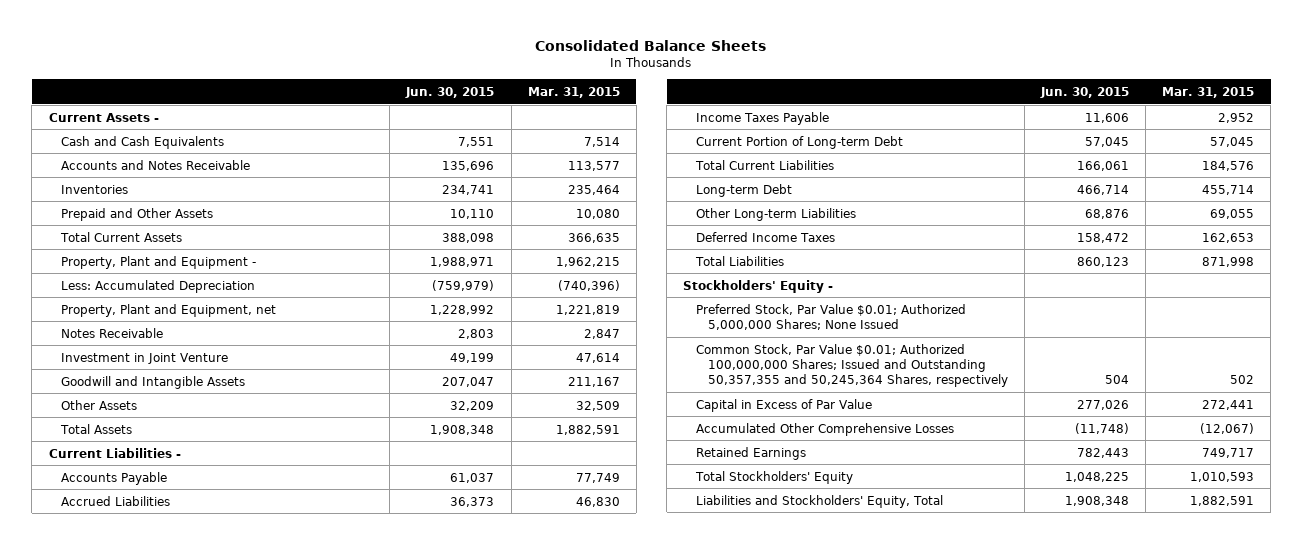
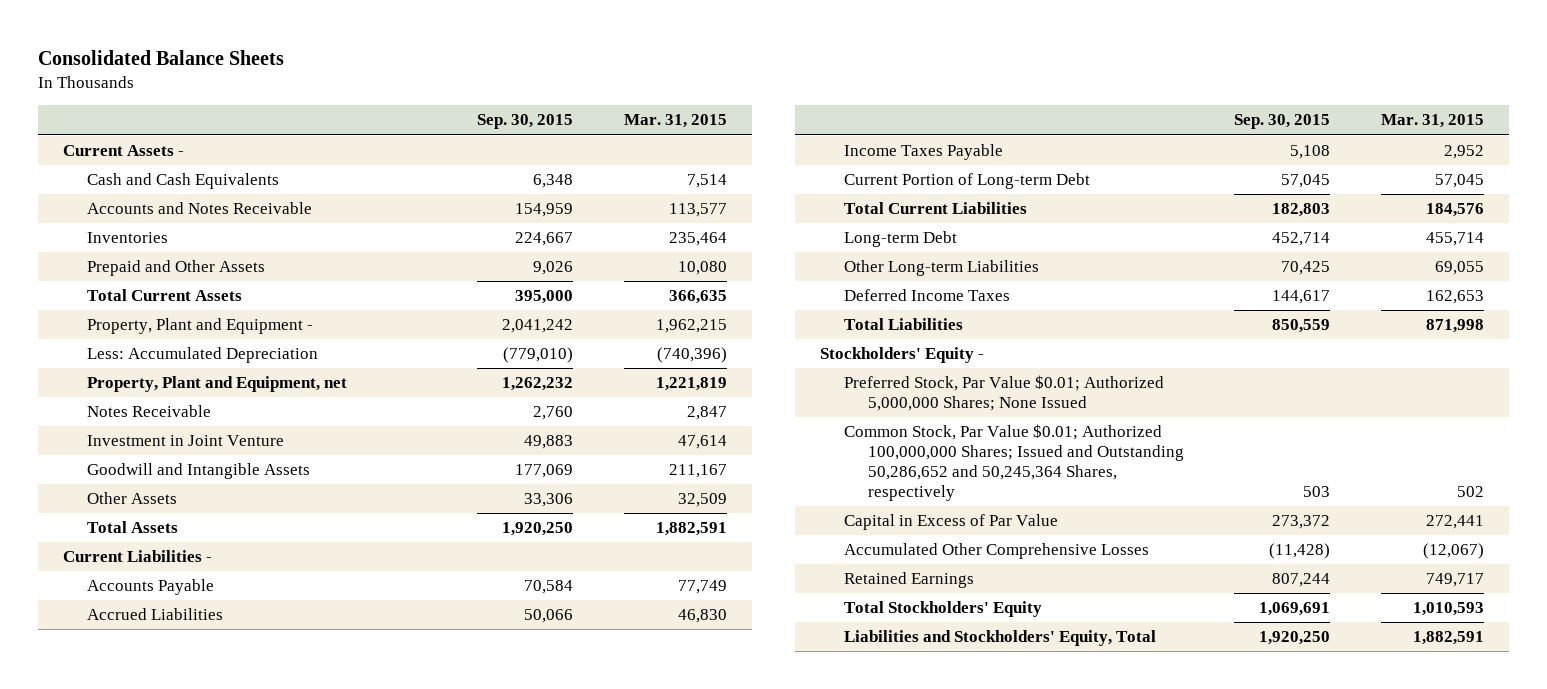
[405,86,495,98] Jun. 30, 2015 -> none
none -> [477,114,574,130] Sep. 30, 2015
[695,343,1008,388] Common Stock, Par Value $0.01; Authorized 100,000,000 Shares; Issued and Outstanding 50,357,355 and 50,245,364 Shares, respectively -> [843,424,1184,502] Common Stock, Par Value $0.01; Authorized 100,000,000 Shares; Issued and Outstanding 50,286,652 and 50,245,364 Shares, respectively

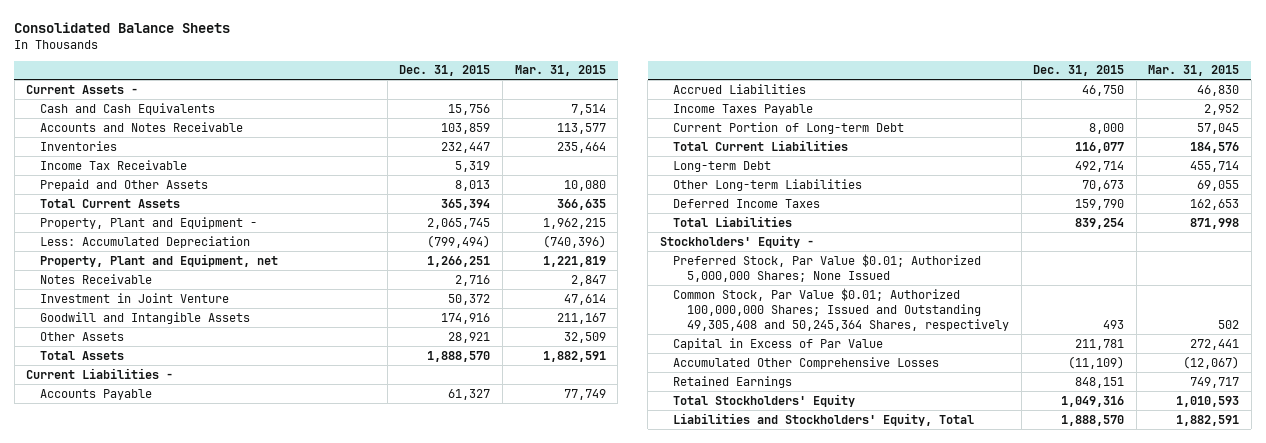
[477,114,574,130] Sep. 30, 2015 -> none
none -> [399,65,491,77] Dec. 31, 2015
none -> [39,159,187,170] Income Tax Receivable
[843,424,1184,502] Common Stock, Par Value $0.01; Authorized 100,000,000 Shares; Issued and Outstanding 50,286,652 and 50,245,364 Shares, respectively -> [673,287,1009,332] Common Stock, Par Value $0.01; Authorized 100,000,000 Shares; Issued and Outstanding 49,305,408 and 50,245,364 Shares, respectively

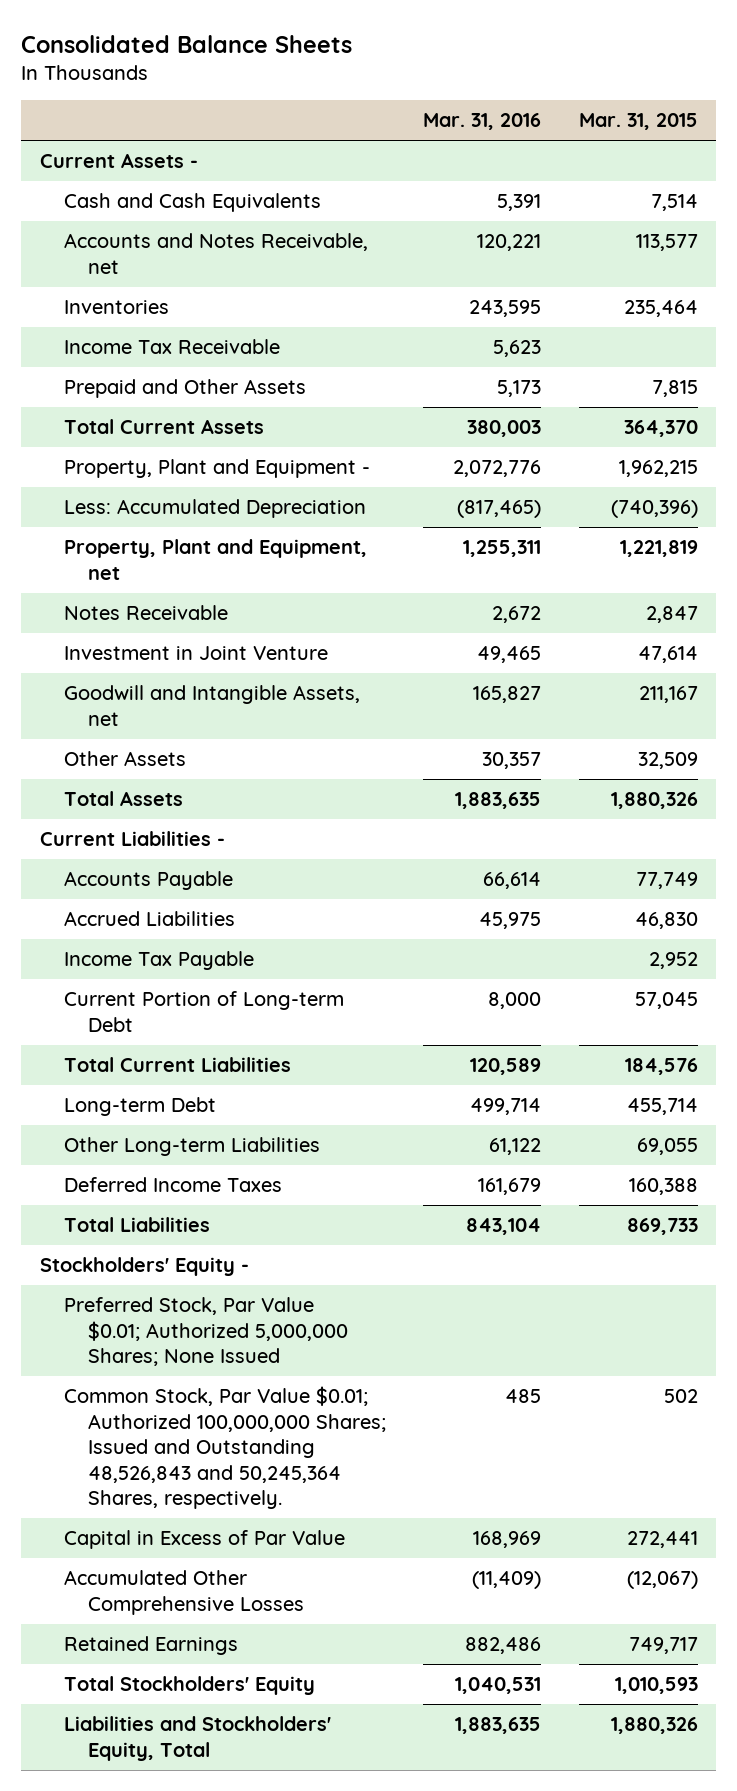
[399,65,491,77] Dec. 31, 2015 -> none
none -> [423,113,542,131] Mar. 31, 2016
[39,121,243,132] Accounts and Notes Receivable -> [63,233,368,274] Accounts and Notes Receivable, net
[563,179,606,191] 10,080 -> [651,380,698,398] 7,815
[556,198,606,210] 366,635 -> [623,420,698,438] 364,370
[39,311,250,324] Goodwill and Intangible Assets -> [63,685,360,726] Goodwill and Intangible Assets, net
[542,350,606,362] 1,882,591 -> [610,792,698,810] 1,880,326
[673,103,814,115] Income Taxes Payable -> [63,951,254,971] Income Tax Payable
[1190,198,1240,210] 162,653 -> [628,1178,698,1196] 160,388
[1190,217,1240,229] 871,998 -> [626,1218,698,1236] 869,733
[673,287,1009,332] Common Stock, Par Value $0.01; Authorized 100,000,000 Shares; Issued and Outstanding 49,305,408 and 50,245,364 Shares, respectively -> [63,1386,387,1510] Common Stock, Par Value $0.01; Authorized 100,000,000 Shares; Issued and Outstanding 48,526,843 and 50,245,364 Shares, respectively.
[1176,414,1240,426] 1,882,591 -> [610,1717,698,1735] 1,880,326

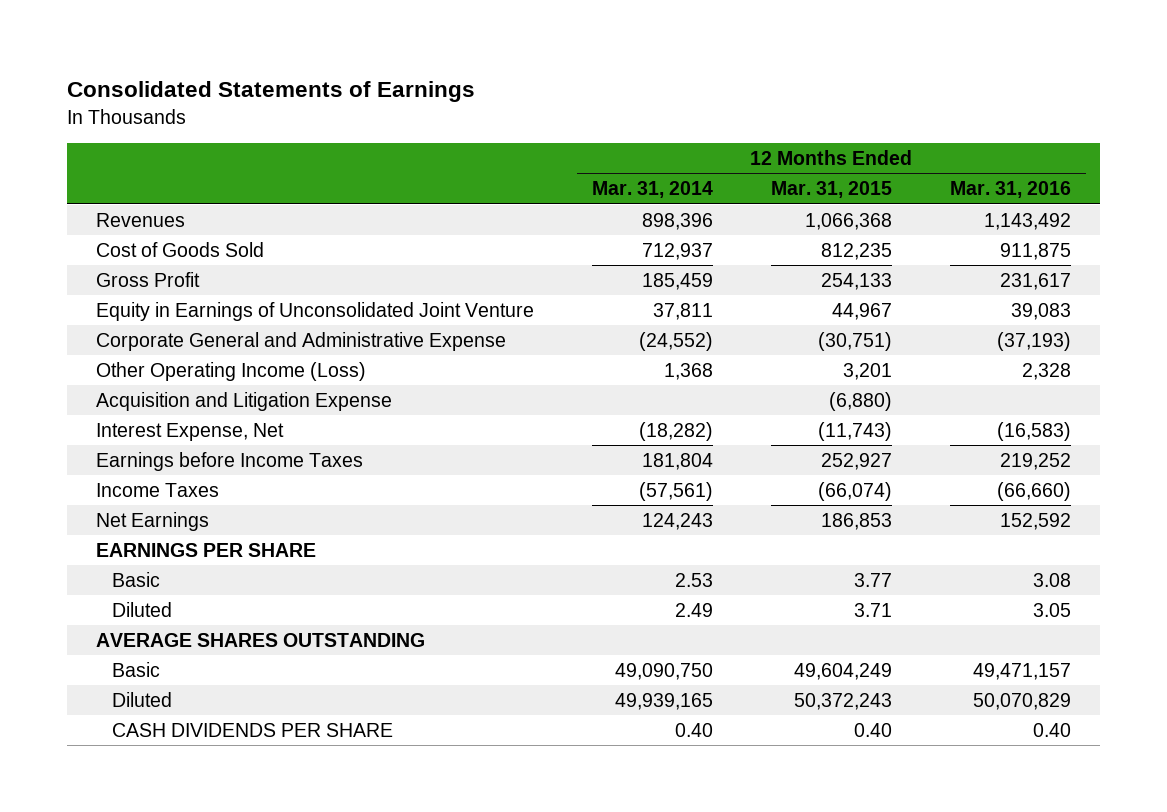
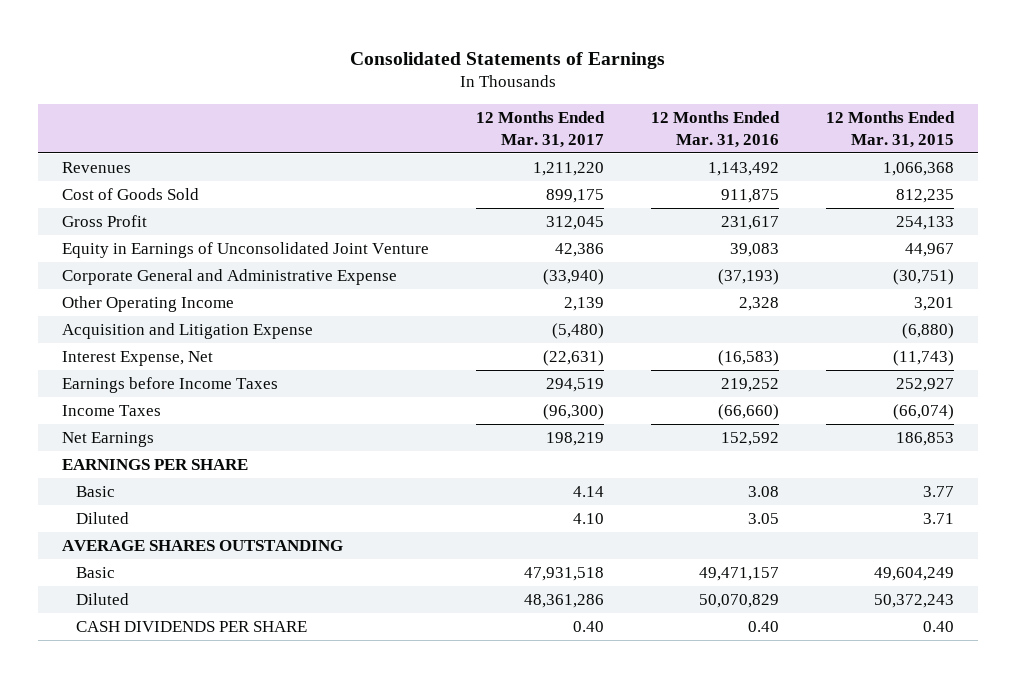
[591,181,713,199] Mar. 31, 2014 -> none
none -> [475,111,605,148] 12 Months Ended Mar. 31, 2017
[95,361,366,381] Other Operating Income (Loss) -> [61,295,234,312] Other Operating Income

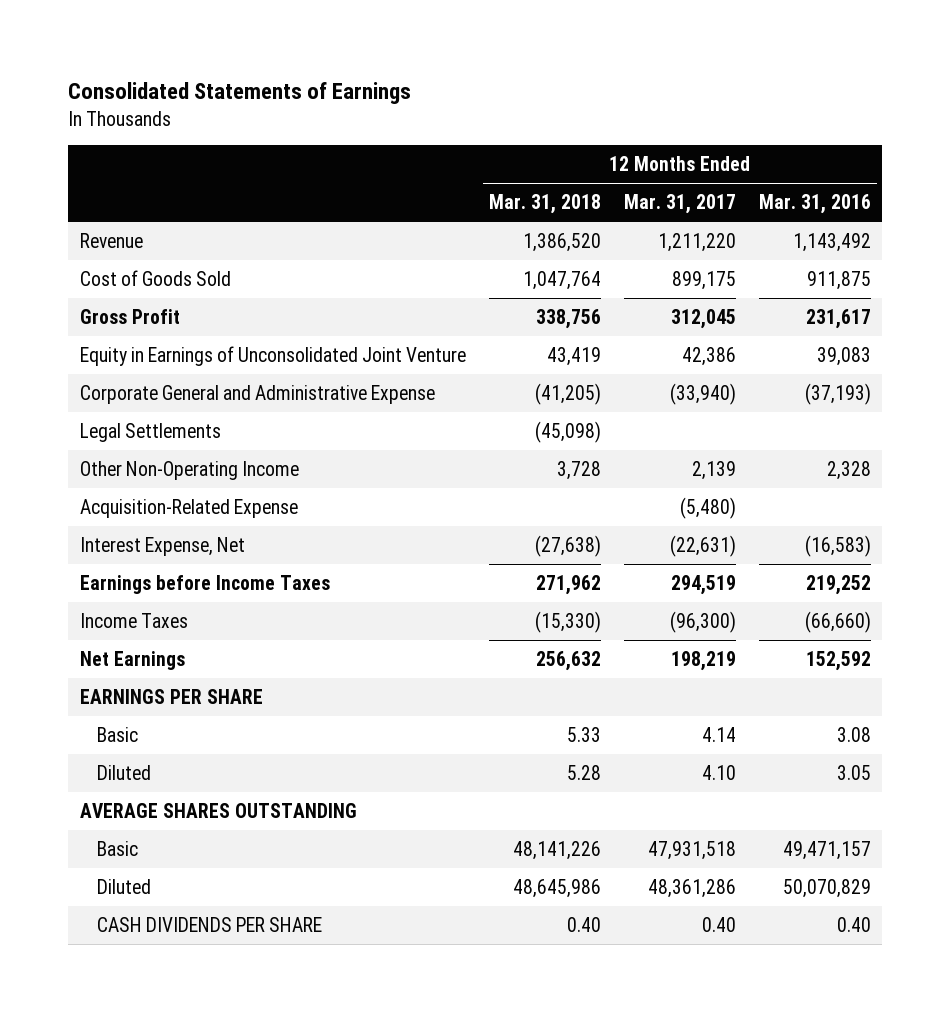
[826,111,956,148] 12 Months Ended Mar. 31, 2015 -> none
none -> [488,194,601,215] Mar. 31, 2018
[61,161,131,173] Revenues -> [79,233,143,249] Revenue
none -> [79,423,221,443] Legal Settlements
[61,295,234,312] Other Operating Income -> [79,461,299,481] Other Non-Operating Income
[61,322,313,339] Acquisition and Litigation Expense -> [79,499,298,519] Acquisition-Related Expense

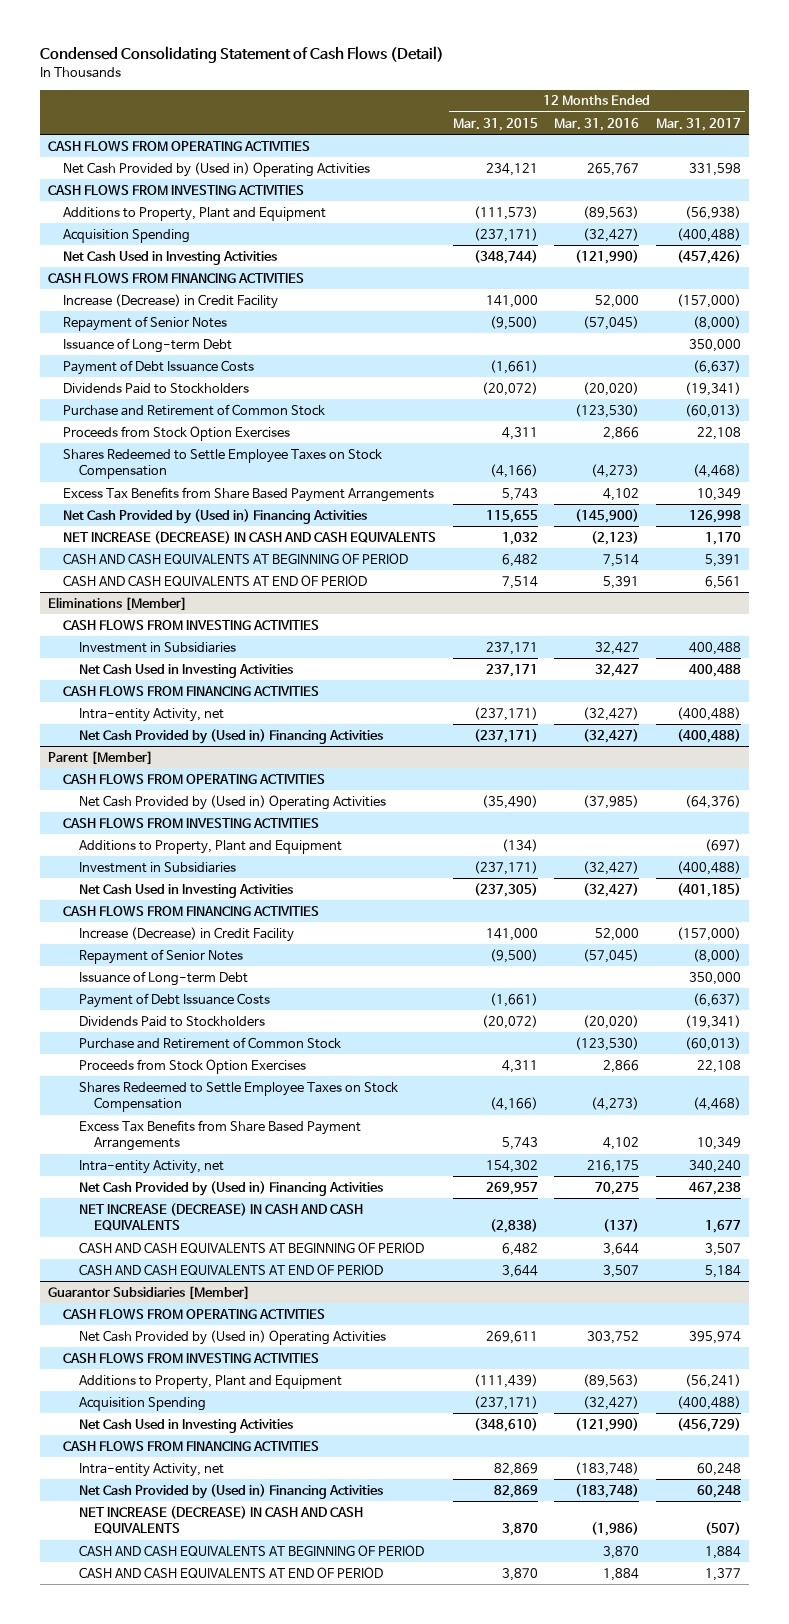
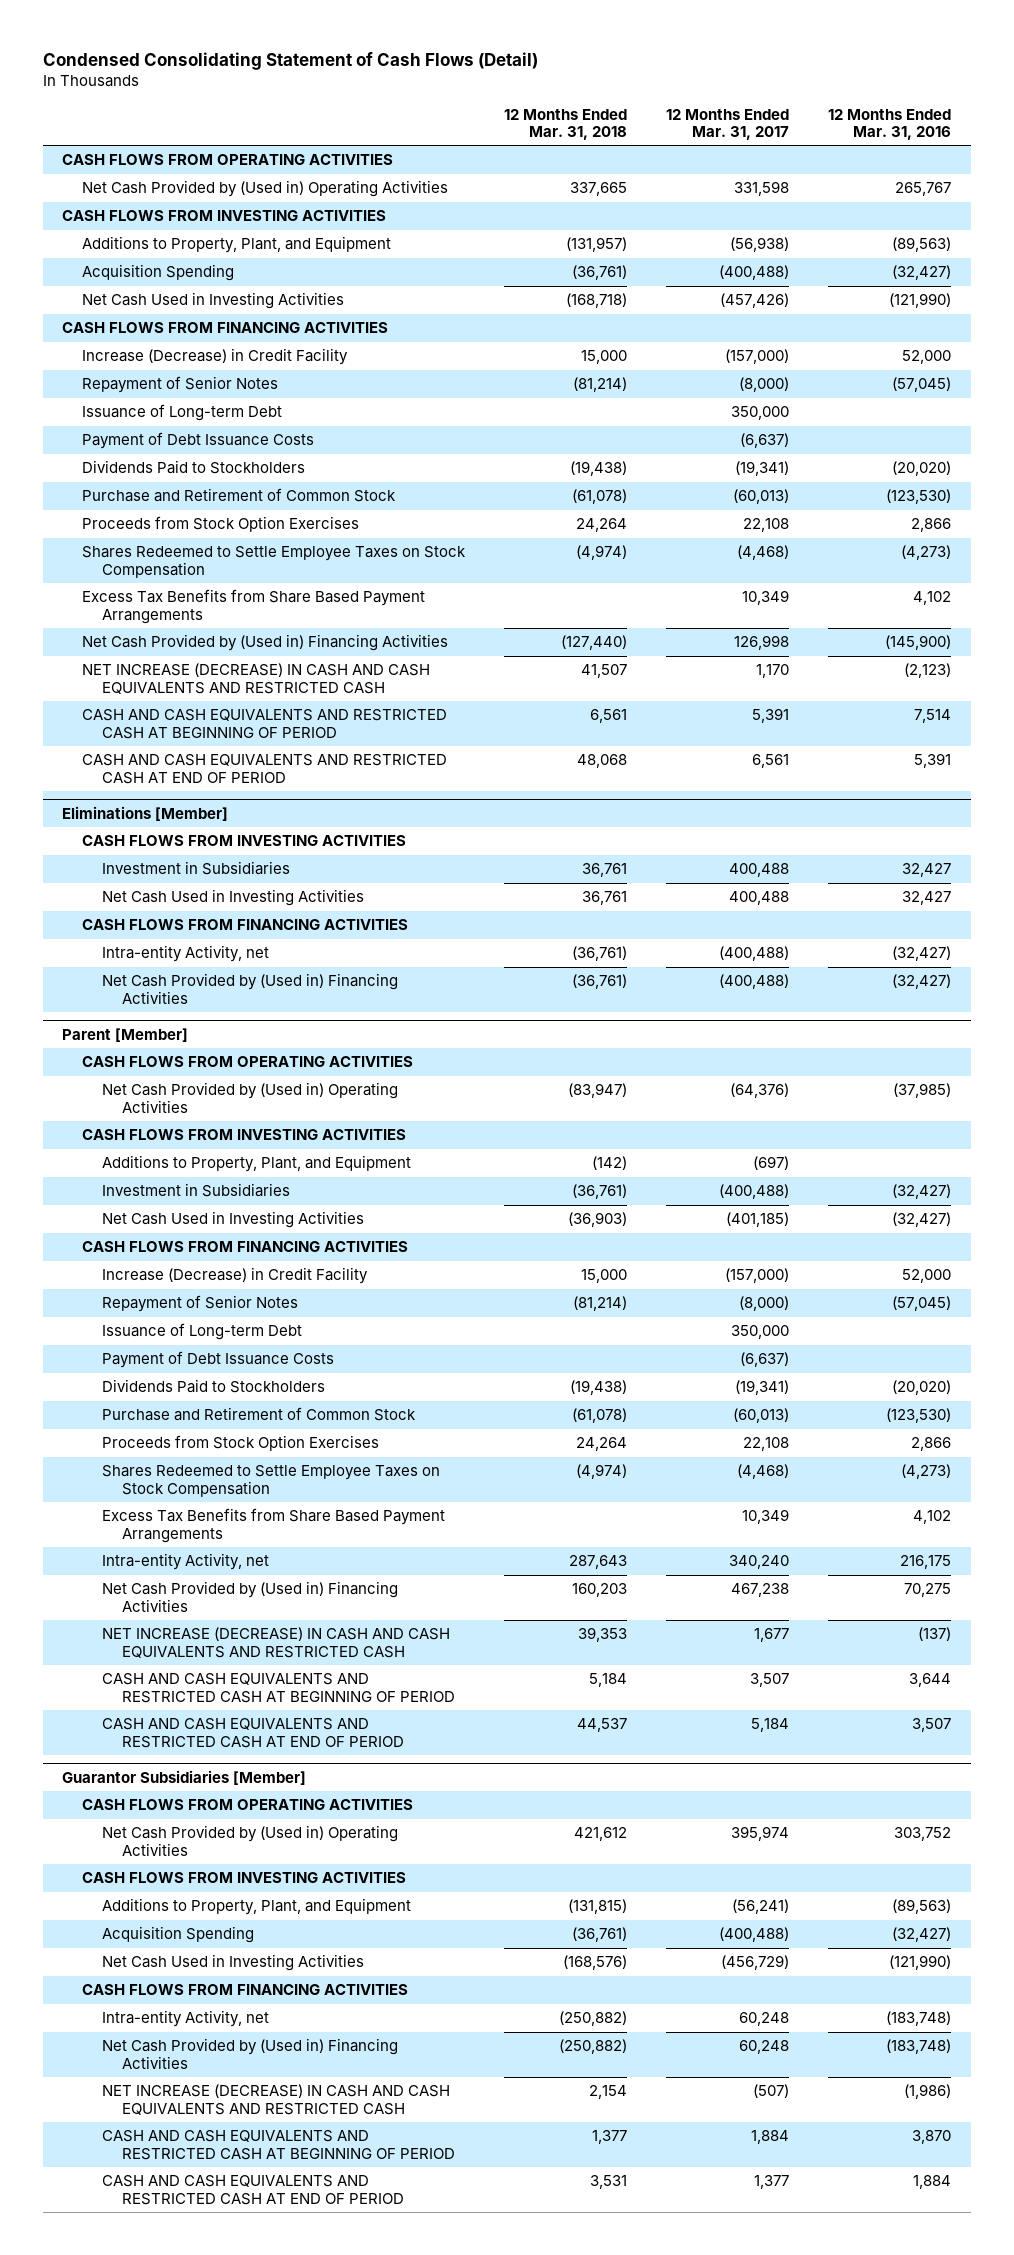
[452,117,538,131] Mar. 31, 2015 -> none
none -> [504,108,628,140] 12 Months Ended Mar. 31, 2018
[63,206,327,221] Additions to Property, Plant and Equipment -> [82,236,392,254] Additions to Property, Plant, and Equipment
[63,530,437,544] NET INCREASE (DECREASE) IN CASH AND CASH EQUIVALENTS -> [82,663,431,694] NET INCREASE (DECREASE) IN CASH AND CASH EQUIVALENTS AND RESTRICTED CASH
[63,552,409,564] CASH AND CASH EQUIVALENTS AT BEGINNING OF PERIOD -> [82,709,448,739] CASH AND CASH EQUIVALENTS AND RESTRICTED CASH AT BEGINNING OF PERIOD
[63,574,368,586] CASH AND CASH EQUIVALENTS AT END OF PERIOD -> [82,754,448,784] CASH AND CASH EQUIVALENTS AND RESTRICTED CASH AT END OF PERIOD
[78,839,342,854] Additions to Property, Plant and Equipment -> [101,1155,411,1173] Additions to Property, Plant, and Equipment
[78,1202,363,1232] NET INCREASE (DECREASE) IN CASH AND CASH EQUIVALENTS -> [101,1627,450,1658] NET INCREASE (DECREASE) IN CASH AND CASH EQUIVALENTS AND RESTRICTED CASH
[78,1241,424,1253] CASH AND CASH EQUIVALENTS AT BEGINNING OF PERIOD -> [101,1673,455,1703] CASH AND CASH EQUIVALENTS AND RESTRICTED CASH AT BEGINNING OF PERIOD
[78,1263,383,1275] CASH AND CASH EQUIVALENTS AT END OF PERIOD -> [101,1718,404,1748] CASH AND CASH EQUIVALENTS AND RESTRICTED CASH AT END OF PERIOD
[78,1374,342,1389] Additions to Property, Plant and Equipment -> [101,1898,411,1916] Additions to Property, Plant, and Equipment
[78,1505,363,1535] NET INCREASE (DECREASE) IN CASH AND CASH EQUIVALENTS -> [101,2084,450,2115] NET INCREASE (DECREASE) IN CASH AND CASH EQUIVALENTS AND RESTRICTED CASH
[78,1544,424,1556] CASH AND CASH EQUIVALENTS AT BEGINNING OF PERIOD -> [101,2130,455,2160] CASH AND CASH EQUIVALENTS AND RESTRICTED CASH AT BEGINNING OF PERIOD
[78,1566,383,1578] CASH AND CASH EQUIVALENTS AT END OF PERIOD -> [101,2175,404,2205] CASH AND CASH EQUIVALENTS AND RESTRICTED CASH AT END OF PERIOD

